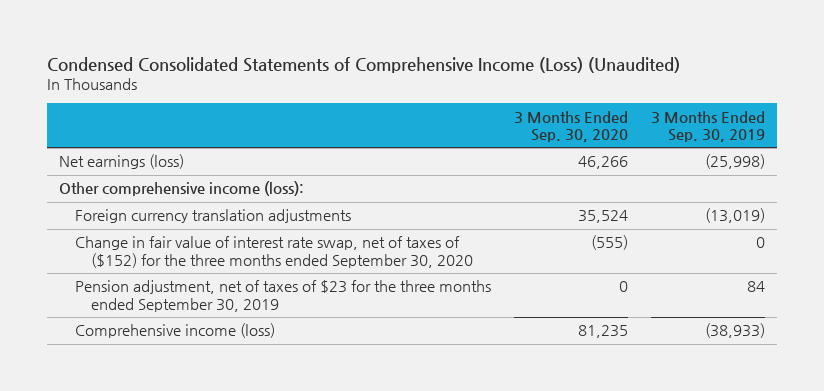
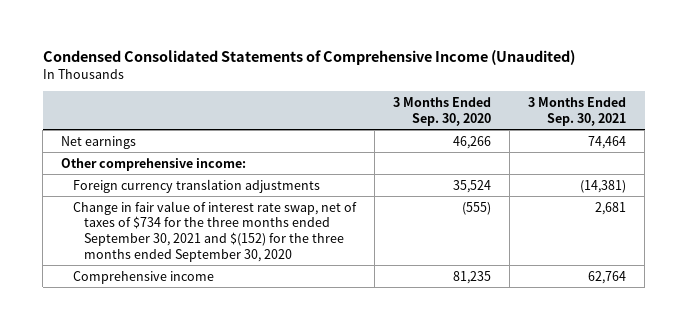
[47,56,681,73] Condensed Consolidated Statements of Comprehensive Income (Loss) (Unaudited) -> [42,50,575,66] Condensed Consolidated Statements of Comprehensive Income (Unaudited)
[651,110,766,142] 3 Months Ended Sep. 30, 2019 -> none
none -> [528,97,627,126] 3 Months Ended Sep. 30, 2021
[58,154,184,170] Net earnings (loss) -> [61,135,137,149] Net earnings
[58,181,304,197] Other comprehensive income (loss): -> [61,157,247,171] Other comprehensive income:
[74,280,491,312] Pension adjustment, net of taxes of $23 for the three months ended September 30, 2019 -> none
[74,236,474,268] Change in fair value of interest rate swap, net of taxes of ($152) for the three months ended September 30, 2020 -> [72,200,357,262] Change in fair value of interest rate swap, net of taxes of $734 for the three months ended September 30, 2021 and $(152) for the three months ended September 30, 2020
[74,323,275,339] Comprehensive income (loss) -> [72,270,214,284] Comprehensive income

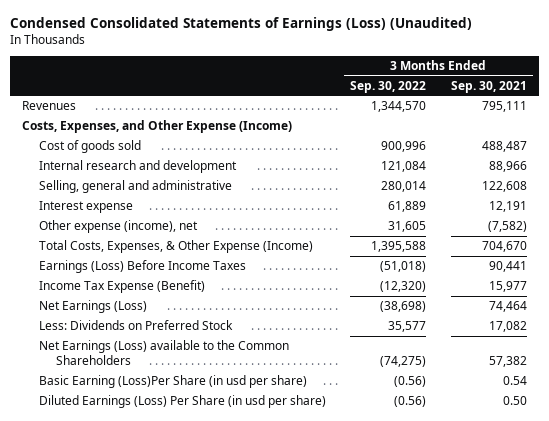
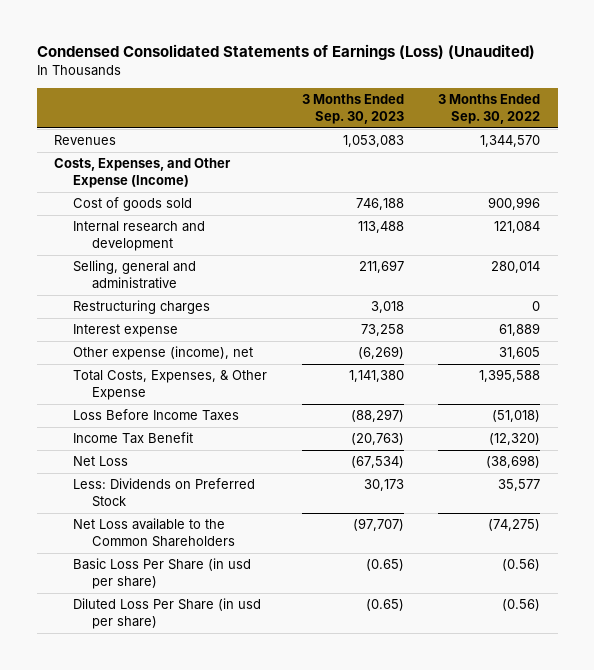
[450,80,527,93] Sep. 30, 2021 -> none
none -> [301,94,404,124] 3 Months Ended Sep. 30, 2023
none -> [72,300,210,315] Restructuring charges
[38,240,313,254] Total Costs, Expenses, & Other Expense (Income) -> [72,370,267,401] Total Costs, Expenses, & Other Expense
[38,260,246,274] Earnings (Loss) Before Income Taxes -> [72,409,239,422] Loss Before Income Taxes
[38,280,205,294] Income Tax Expense (Benefit) -> [72,432,193,445] Income Tax Benefit
[38,300,147,314] Net Earnings (Loss) -> [72,456,128,467] Net Loss
[38,340,289,366] Net Earnings (Loss) available to the Common Shareholders -> [72,518,235,548] Net Loss available to the Common Shareholders
[38,375,307,389] Basic Earning (Loss)Per Share (in usd per share) -> [72,558,251,590] Basic Loss Per Share (in usd per share)
[38,395,326,409] Diluted Earnings (Loss) Per Share (in usd per share) -> [72,598,261,630] Diluted Loss Per Share (in usd per share)

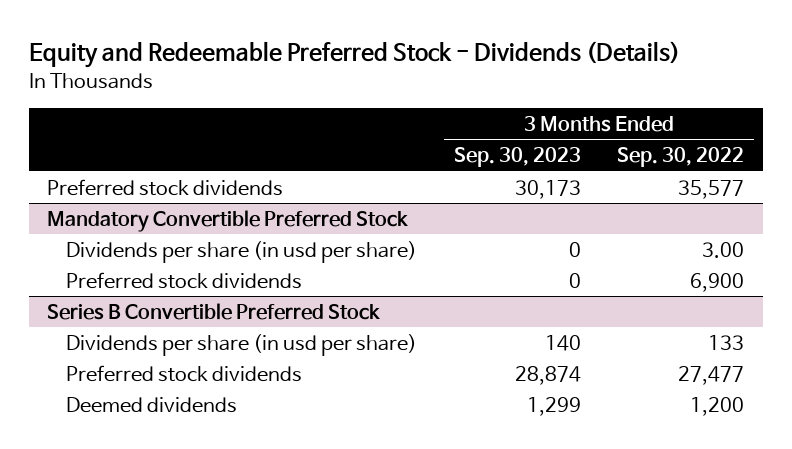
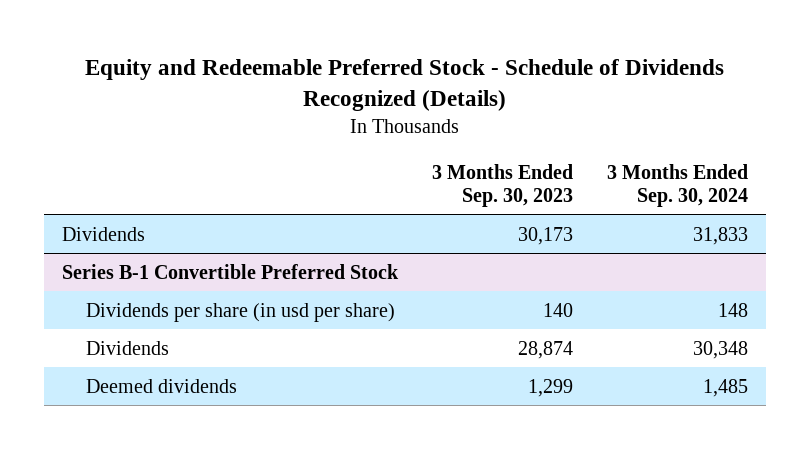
[29,41,681,69] Equity and Redeemable Preferred Stock - Dividends (Details) -> [84,59,724,112] Equity and Redeemable Preferred Stock - Schedule of Dividends Recognized (Details)
[617,147,745,168] Sep. 30, 2022 -> none
none -> [607,163,749,207] 3 Months Ended Sep. 30, 2024
[47,209,409,232] Mandatory Convertible Preferred Stock -> none
[65,240,417,263] Dividends per share (in usd per share) -> none
[65,271,302,289] Preferred stock dividends -> none
[47,178,284,196] Preferred stock dividends -> [61,226,145,241] Dividends
[47,302,381,320] Series B Convertible Preferred Stock -> [61,263,399,279] Series B-1 Convertible Preferred Stock
[65,364,302,382] Preferred stock dividends -> [86,340,170,355] Dividends

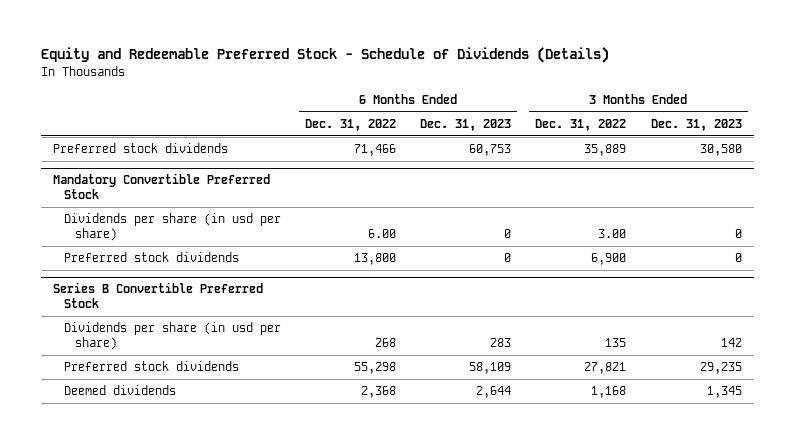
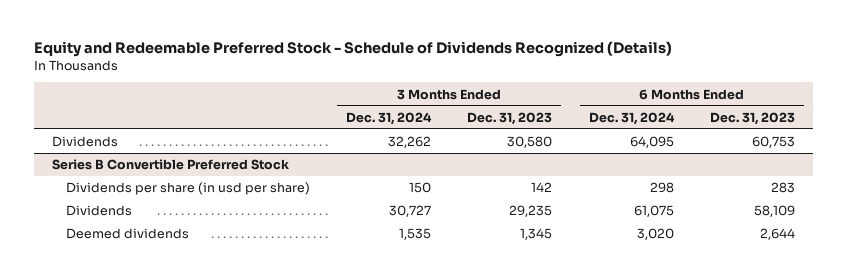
[40,47,609,64] Equity and Redeemable Preferred Stock - Schedule of Dividends (Details) -> [33,40,672,57] Equity and Redeemable Preferred Stock - Schedule of Dividends Recognized (Details)
[304,118,396,131] Dec. 31, 2022 -> none
[535,118,627,131] Dec. 31, 2022 -> none
none -> [346,111,433,125] Dec. 31, 2024
none -> [588,111,675,125] Dec. 31, 2024
[52,173,270,200] Mandatory Convertible Preferred Stock -> none
[63,213,281,241] Dividends per share (in usd per share) -> none
[63,252,239,263] Preferred stock dividends -> none
[52,143,228,154] Preferred stock dividends -> [51,136,118,148] Dividends
[63,361,239,372] Preferred stock dividends -> [66,205,133,217] Dividends

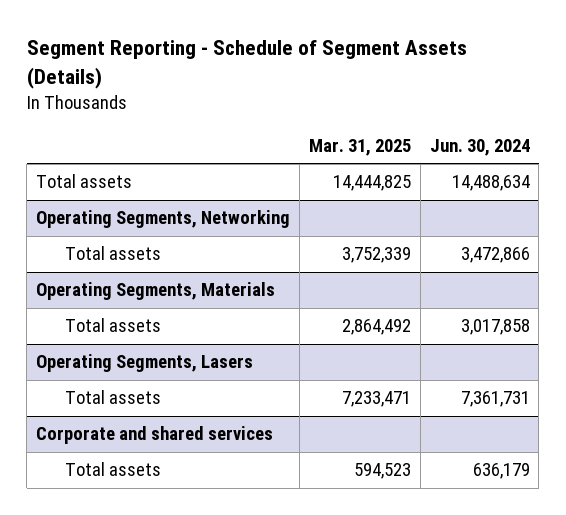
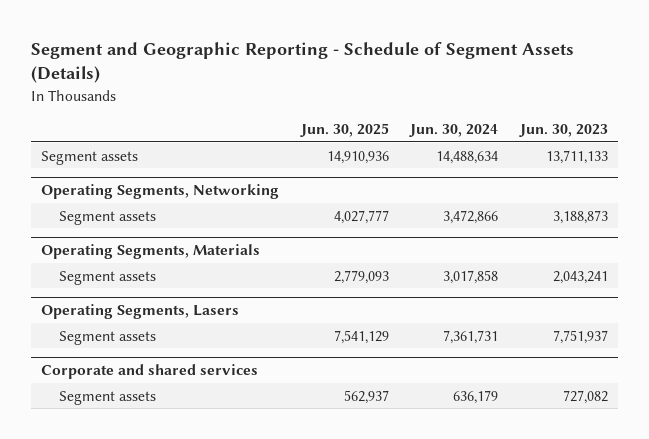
[26,40,467,89] Segment Reporting - Schedule of Segment Assets (Details) -> [30,42,574,84] Segment and Geographic Reporting - Schedule of Segment Assets (Details)
[308,138,411,156] Mar. 31, 2025 -> none
none -> [299,123,389,138] Jun. 30, 2025
none -> [518,124,608,138] Jun. 30, 2023
[36,174,133,189] Total assets -> [41,150,139,165] Segment assets
[65,246,162,261] Total assets -> [58,210,156,225] Segment assets
[65,318,162,333] Total assets -> [58,270,156,285] Segment assets
[65,390,162,405] Total assets -> [58,330,156,345] Segment assets
[65,462,162,477] Total assets -> [58,390,156,405] Segment assets

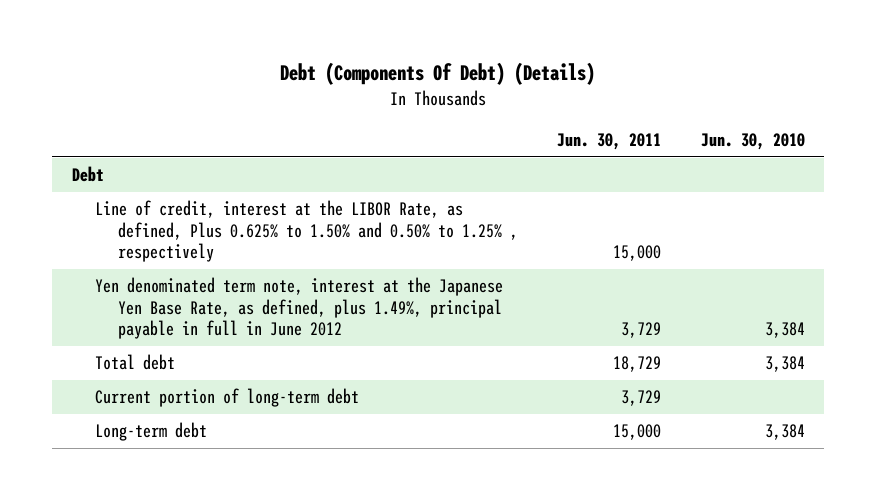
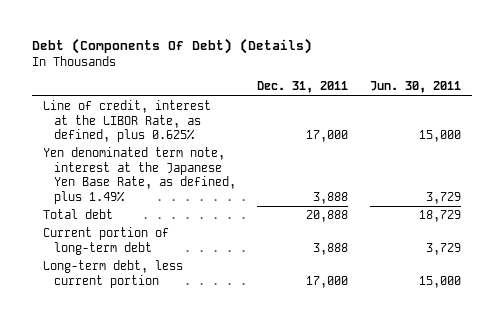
[700,133,805,151] Jun. 30, 2010 -> none
none -> [257,81,349,94] Dec. 31, 2011
[72,166,105,183] Debt -> none
[95,200,519,263] Line of credit, interest at the LIBOR Rate, as defined, Plus 0.625% to 1.50% and 0.50% to 1.25% , respectively -> [43,100,212,143] Line of credit, interest at the LIBOR Rate, as defined, plus 0.625%
[95,277,504,340] Yen denominated term note, interest at the Japanese Yen Base Rate, as defined, plus 1.49%, principal payable in full in June 2012 -> [43,147,236,204] Yen denominated term note, interest at the Japanese Yen Base Rate, as defined, plus 1.49%
[95,422,208,442] Long-term debt -> [43,260,184,288] Long-term debt, less current portion

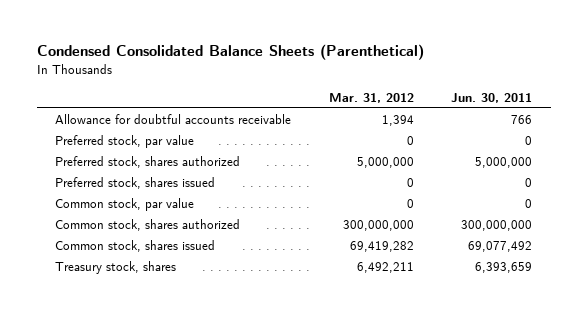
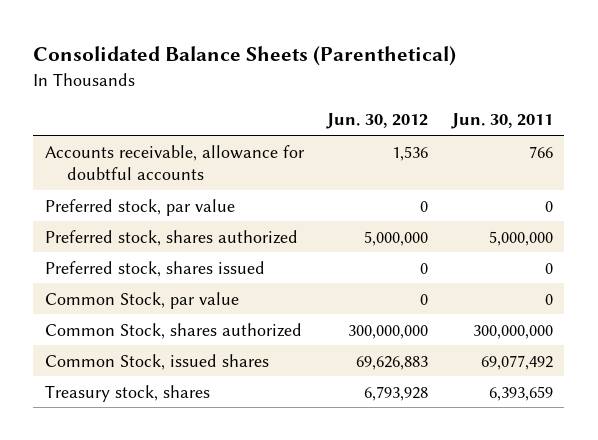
[36,44,424,61] Condensed Consolidated Balance Sheets (Parenthetical) -> [33,46,457,67] Consolidated Balance Sheets (Parenthetical)
[328,92,414,103] Mar. 31, 2012 -> none
none -> [326,113,429,130] Jun. 30, 2012
[55,113,292,124] Allowance for doubtful accounts receivable -> [44,144,305,181] Accounts receivable, allowance for doubtful accounts
[55,197,195,211] Common stock, par value -> [44,291,239,309] Common Stock, par value
[55,218,241,231] Common stock, shares authorized -> [44,322,302,339] Common Stock, shares authorized
[55,239,216,252] Common stock, shares issued -> [44,353,269,370] Common Stock, issued shares

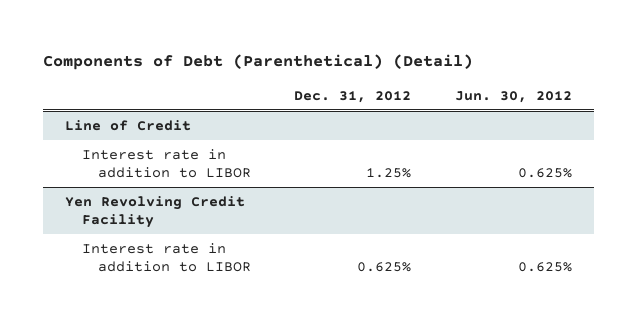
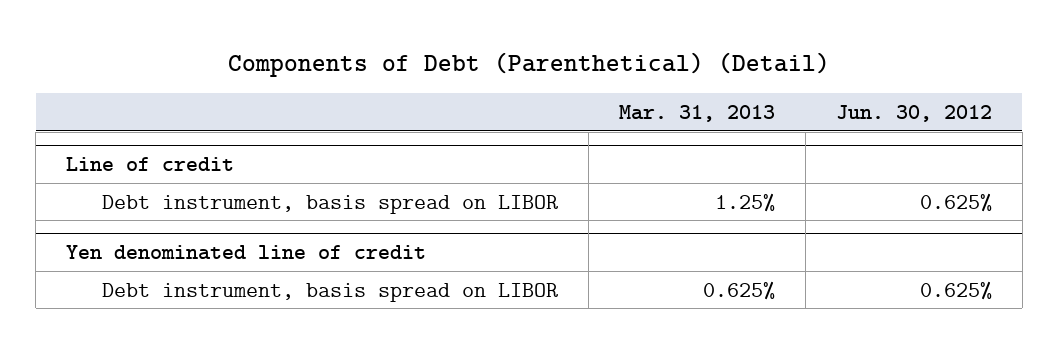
[294,90,412,103] Dec. 31, 2012 -> none
none -> [618,104,775,122] Mar. 31, 2013
[65,195,246,228] Yen Revolving Credit Facility -> none
[65,119,192,131] Line of Credit -> [66,156,235,171] Line of credit
[81,148,251,178] Interest rate in addition to LIBOR -> [101,194,558,214] Debt instrument, basis spread on LIBOR
none -> [66,244,427,260] Yen denominated line of credit
[81,242,251,272] Interest rate in addition to LIBOR -> [101,282,558,302] Debt instrument, basis spread on LIBOR

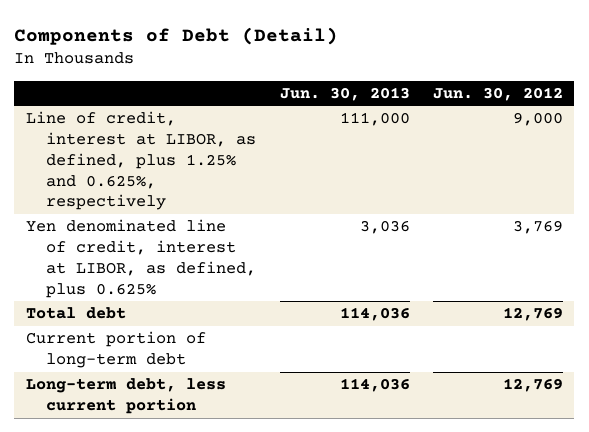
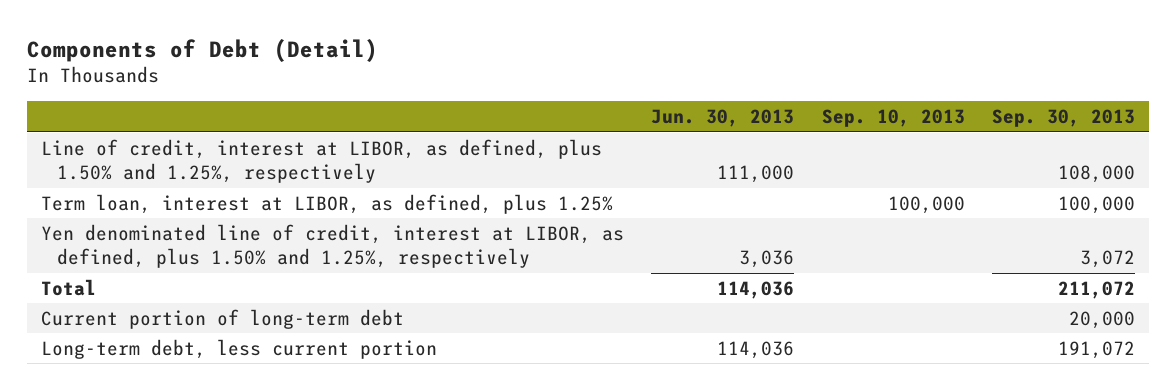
[432,86,563,101] Jun. 30, 2012 -> none
none -> [821,108,965,127] Sep. 10, 2013
none -> [992,108,1136,127] Sep. 30, 2013
[25,111,257,211] Line of credit, interest at LIBOR, as defined, plus 1.25% and 0.625%, respectively -> [40,138,602,184] Line of credit, interest at LIBOR, as defined, plus 1.50% and 1.25%, respectively
none -> [40,193,613,214] Term loan, interest at LIBOR, as defined, plus 1.25%
[25,219,257,298] Yen denominated line of credit, interest at LIBOR, as defined, plus 0.625% -> [40,223,624,269] Yen denominated line of credit, interest at LIBOR, as defined, plus 1.50% and 1.25%, respectively
[25,307,126,320] Total debt -> [40,278,96,296] Total

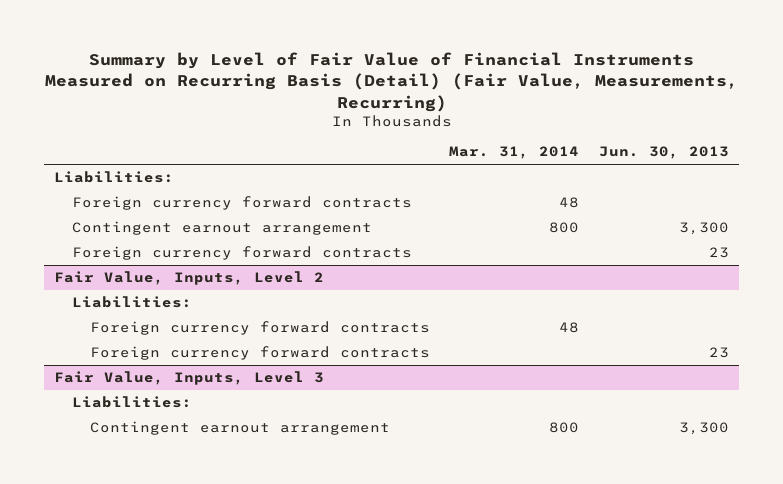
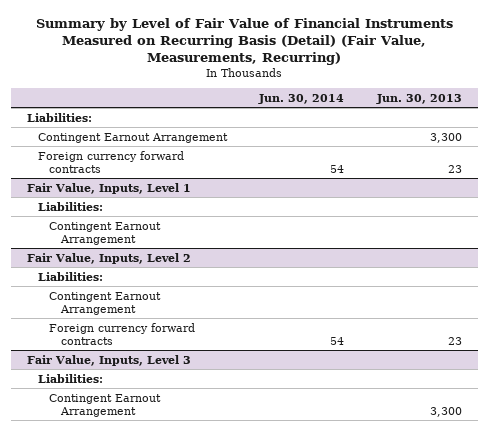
[449,146,580,160] Mar. 31, 2014 -> none
none -> [258,93,345,104] Jun. 30, 2014
[71,196,412,211] Foreign currency forward contracts -> none
[71,221,372,236] Contingent earnout arrangement -> [38,132,229,143] Contingent Earnout Arrangement
none -> [26,182,191,194] Fair Value, Inputs, Level 1
none -> [38,201,104,211] Liabilities:
none -> [49,221,162,245] Contingent Earnout Arrangement
[89,321,430,336] Foreign currency forward contracts -> none
none -> [49,291,162,315] Contingent Earnout Arrangement
[89,421,390,436] Contingent earnout arrangement -> [49,393,162,417] Contingent Earnout Arrangement

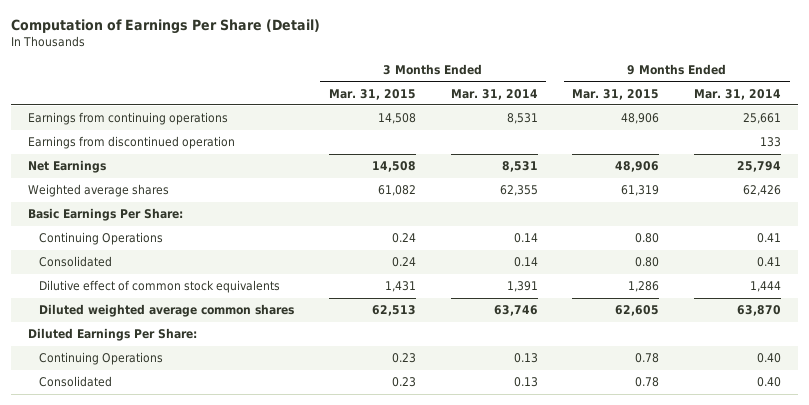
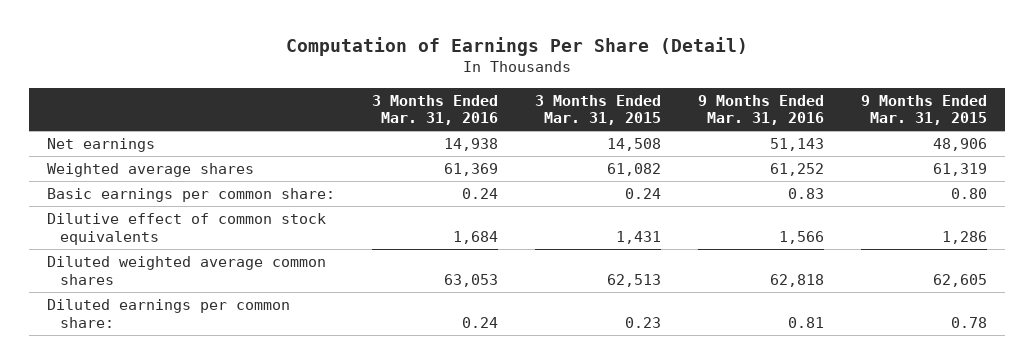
[450,88,538,100] Mar. 31, 2014 -> none
[694,88,782,100] Mar. 31, 2014 -> none
none -> [372,94,499,126] 3 Months Ended Mar. 31, 2016
none -> [697,94,824,126] 9 Months Ended Mar. 31, 2016
[28,112,229,126] Earnings from continuing operations -> none
[28,136,236,150] Earnings from discontinued operation -> none
[28,160,107,174] Net Earnings -> [47,138,156,153] Net earnings
[28,208,184,222] Basic Earnings Per Share: -> none
[39,232,164,246] Continuing Operations -> none
[39,256,113,268] Consolidated -> [47,188,336,203] Basic earnings per common share:
[28,328,198,342] Diluted Earnings Per Share: -> none
[39,352,164,366] Continuing Operations -> none
[39,376,113,388] Consolidated -> [47,299,291,328] Diluted earnings per common share:

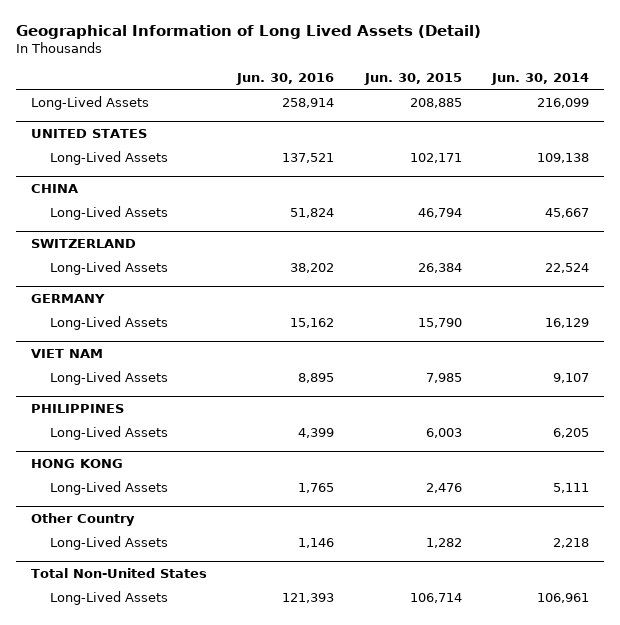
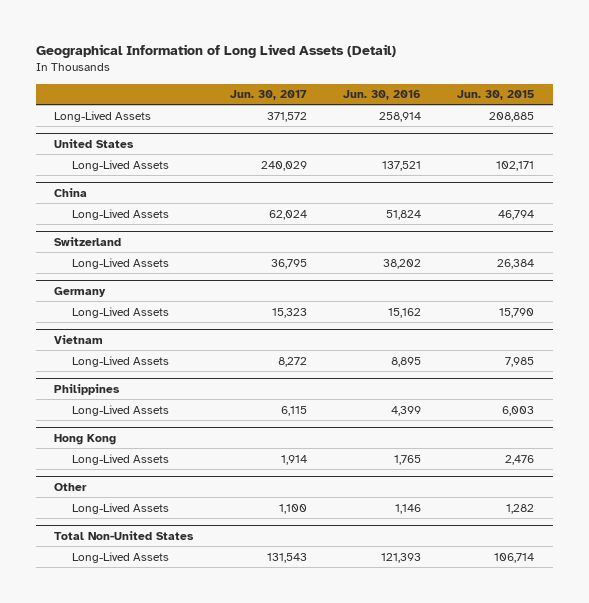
[490,72,589,85] Jun. 30, 2014 -> none
none -> [229,90,307,101] Jun. 30, 2017
[31,128,148,138] UNITED STATES -> [54,139,135,149] United States
[31,183,79,193] CHINA -> [54,188,88,198] China
[31,238,137,248] SWITZERLAND -> [54,237,122,247] Switzerland
[31,293,106,303] GERMANY -> [54,287,107,298] Germany
[31,348,104,358] VIET NAM -> [54,335,104,345] Vietnam
[31,403,125,413] PHILIPPINES -> [54,384,121,396] Philippines
[31,458,124,468] HONG KONG -> [54,434,117,446] Hong Kong
[31,512,136,526] Other Country -> [54,483,88,492] Other

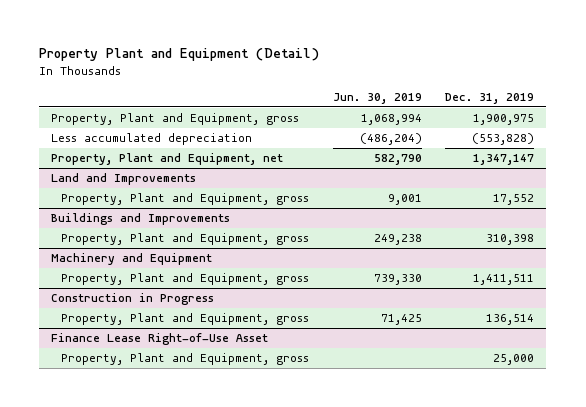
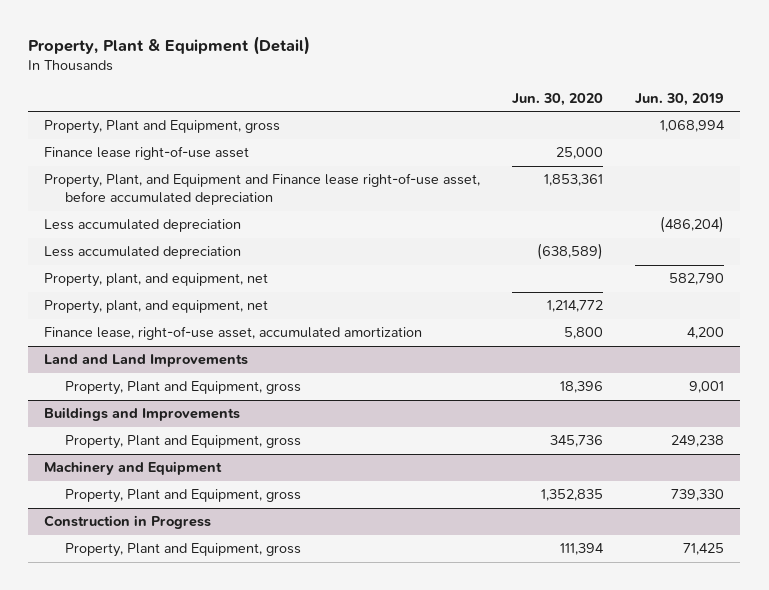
[39,48,320,62] Property Plant and Equipment (Detail) -> [28,35,311,55] Property, Plant & Equipment (Detail)
[445,92,535,104] Dec. 31, 2019 -> none
none -> [512,92,604,106] Jun. 30, 2020
none -> [44,146,250,161] Finance lease right-of-use asset
none -> [44,173,481,205] Property, Plant, and Equipment and Finance lease right-of-use asset, before accumulated depreciation
none -> [44,246,242,260] Less accumulated depreciation
[51,153,284,166] Property, Plant and Equipment, net -> [44,273,269,288] Property, plant, and equipment, net
none -> [44,300,269,315] Property, plant, and equipment, net
none -> [44,326,423,341] Finance lease, right-of-use asset, accumulated amortization
[51,173,197,186] Land and Improvements -> [44,354,249,368] Land and Land Improvements
[51,333,269,346] Finance Lease Right-of-Use Asset -> none
[60,353,309,366] Property, Plant and Equipment, gross -> none

